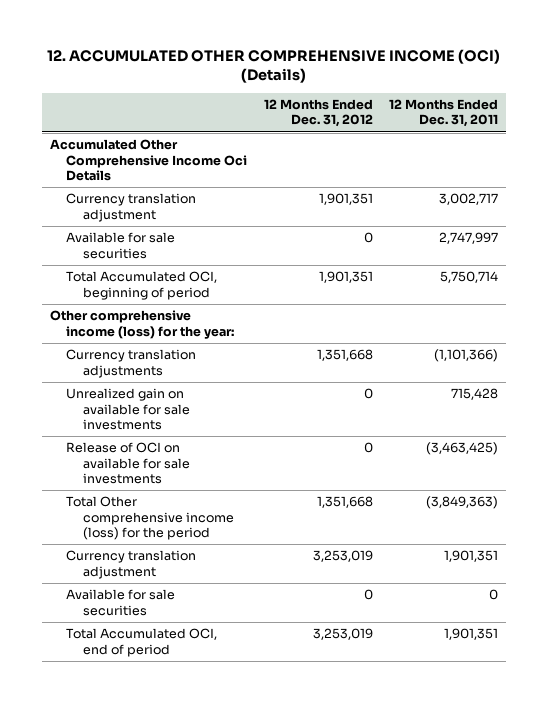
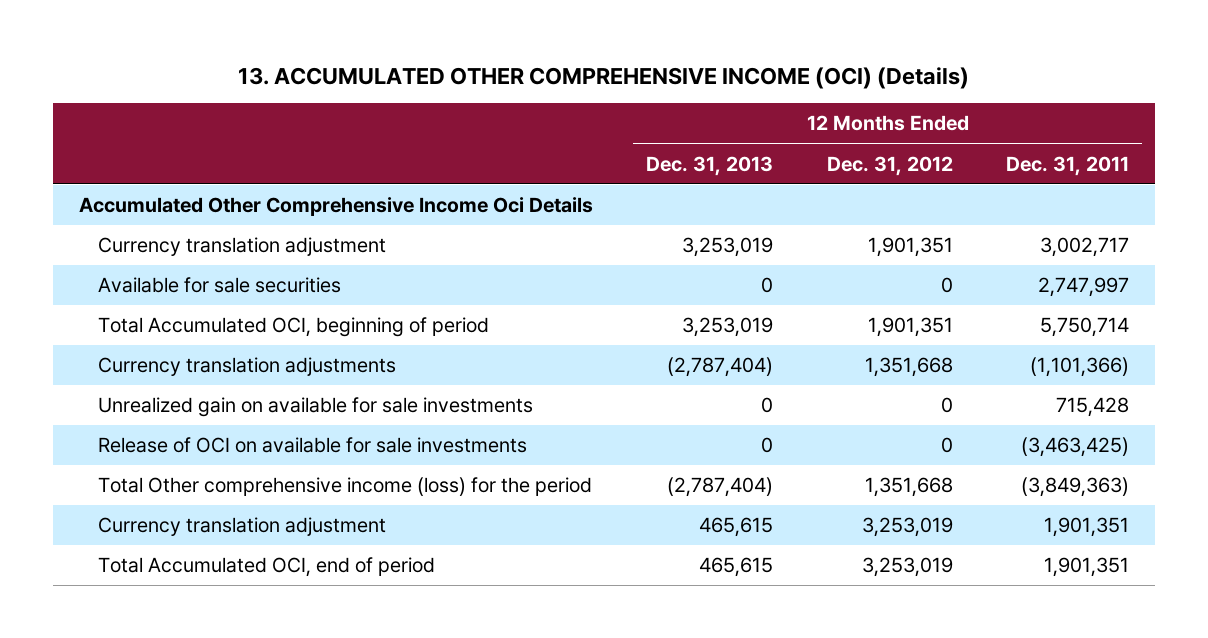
[47,48,501,84] 12. ACCUMULATED OTHER COMPREHENSIVE INCOME (OCI) (Details) -> [238,66,970,89] 13. ACCUMULATED OTHER COMPREHENSIVE INCOME (OCI) (Details)
none -> [646,155,774,176] Dec. 31, 2013
[49,310,235,339] Other comprehensive income (loss) for the year: -> none
[66,589,176,616] Available for sale securities -> none

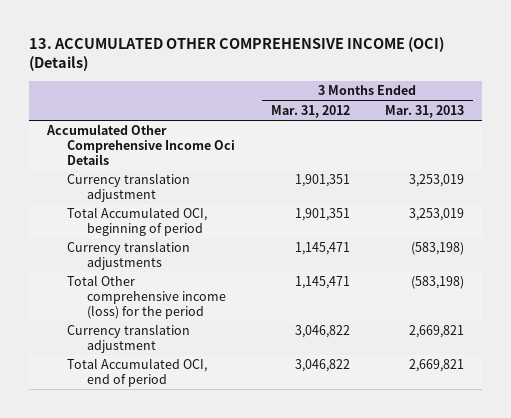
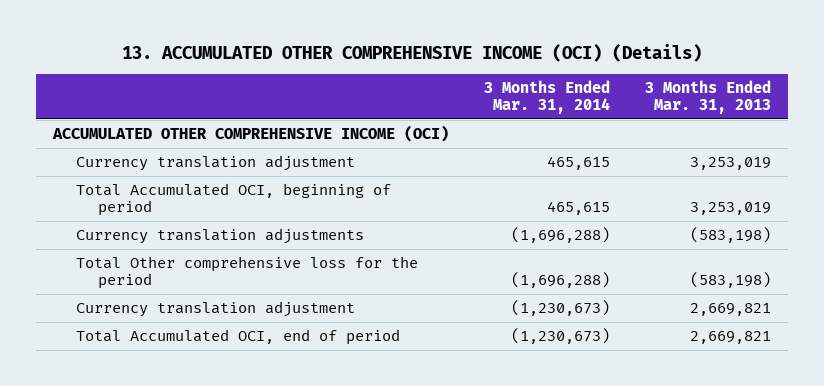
[270,104,350,118] Mar. 31, 2012 -> none
none -> [484,79,611,114] 3 Months Ended Mar. 31, 2014
[46,124,236,165] Accumulated Other Comprehensive Income Oci Details -> [52,125,450,143] ACCUMULATED OTHER COMPREHENSIVE INCOME (OCI)
[67,275,227,319] Total Other comprehensive income (loss) for the period -> [75,256,418,290] Total Other comprehensive loss for the period

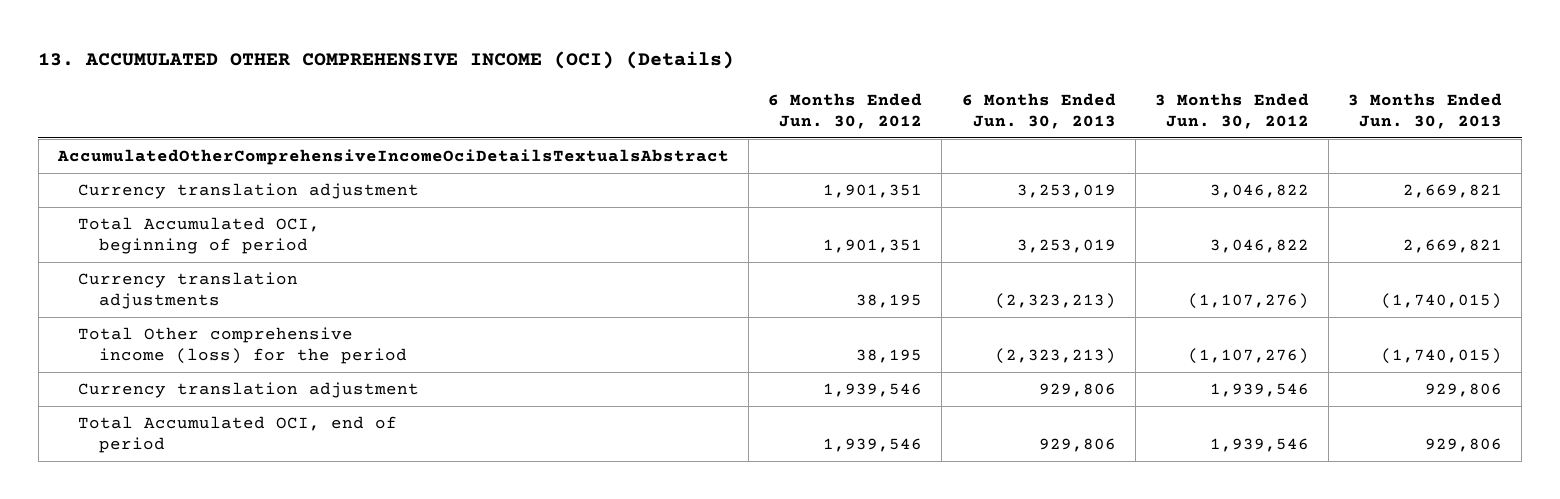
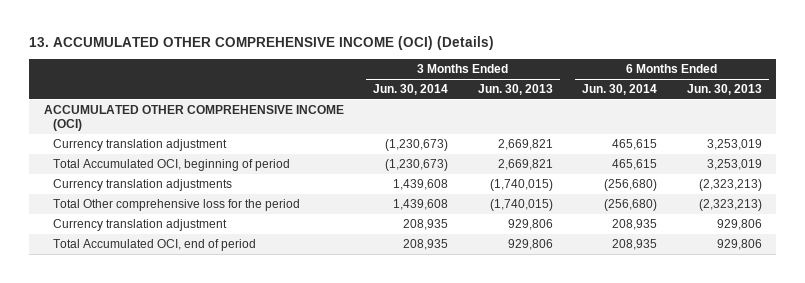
[768,92,923,129] 6 Months Ended Jun. 30, 2012 -> none
[1154,92,1309,129] 3 Months Ended Jun. 30, 2012 -> none
none -> [373,84,449,96] Jun. 30, 2014
none -> [582,84,658,96] Jun. 30, 2014
[56,148,729,165] AccumulatedOtherComprehensiveIncomeOciDetailsTextualsAbstract -> none
none -> [43,104,344,132] ACCUMULATED OTHER COMPREHENSIVE INCOME (OCI)
[78,326,407,364] Total Other comprehensive income (loss) for the period -> [53,198,301,211] Total Other comprehensive loss for the period

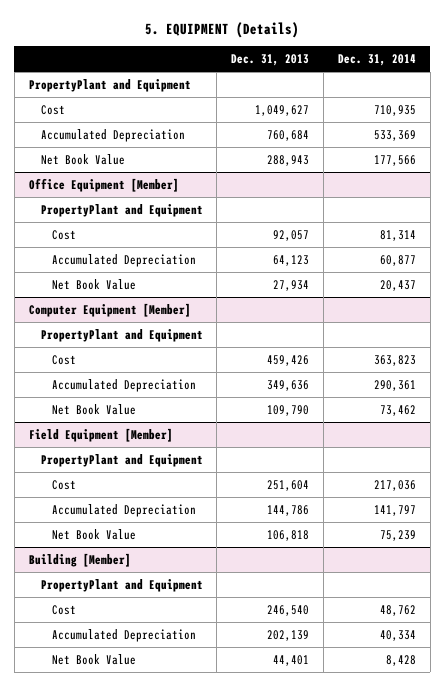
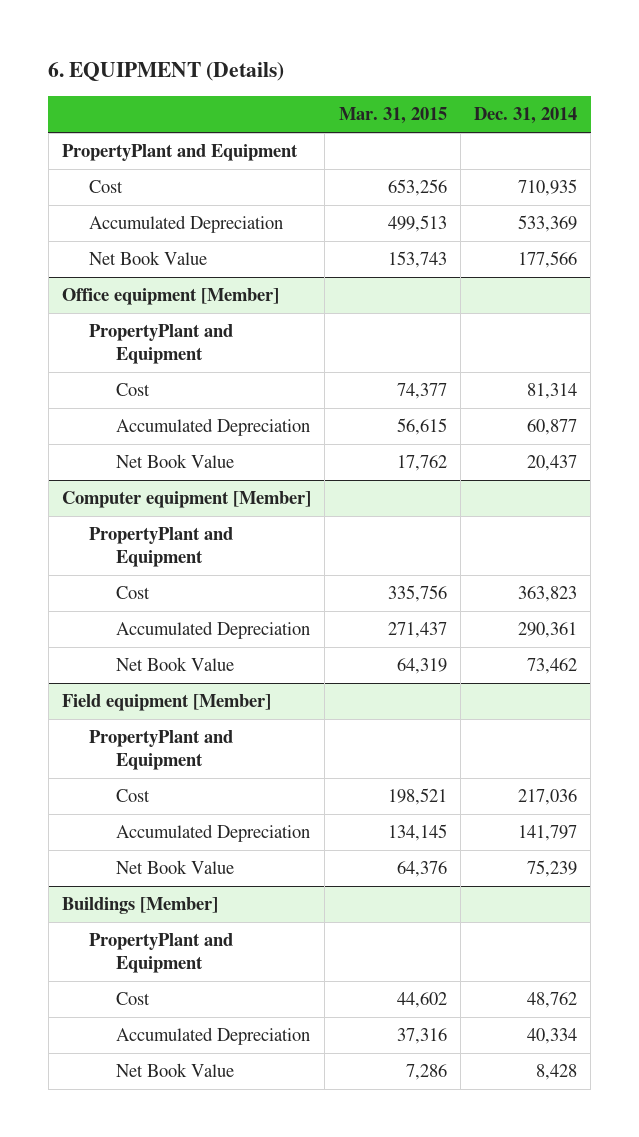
[145,21,300,38] 5. EQUIPMENT (Details) -> [48,62,285,82] 6. EQUIPMENT (Details)
[231,54,310,67] Dec. 31, 2013 -> none
none -> [338,107,447,125] Mar. 31, 2015
[28,177,179,192] Office Equipment [Member] -> [62,288,280,306] Office equipment [Member]
[28,302,191,317] Computer Equipment [Member] -> [62,491,312,509] Computer equipment [Member]
[28,427,173,442] Field Equipment [Member] -> [62,694,272,712] Field equipment [Member]
[28,552,131,567] Building [Member] -> [62,897,219,915] Buildings [Member]

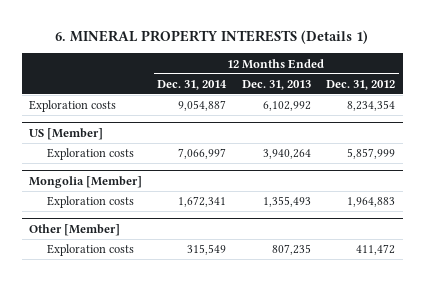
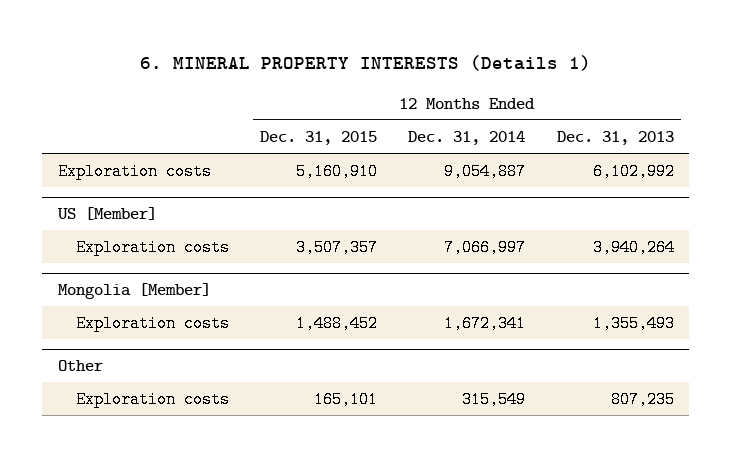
[326,79,396,90] Dec. 31, 2012 -> none
none -> [260,130,378,145] Dec. 31, 2015
[29,223,121,236] Other [Member] -> [57,360,103,372] Other

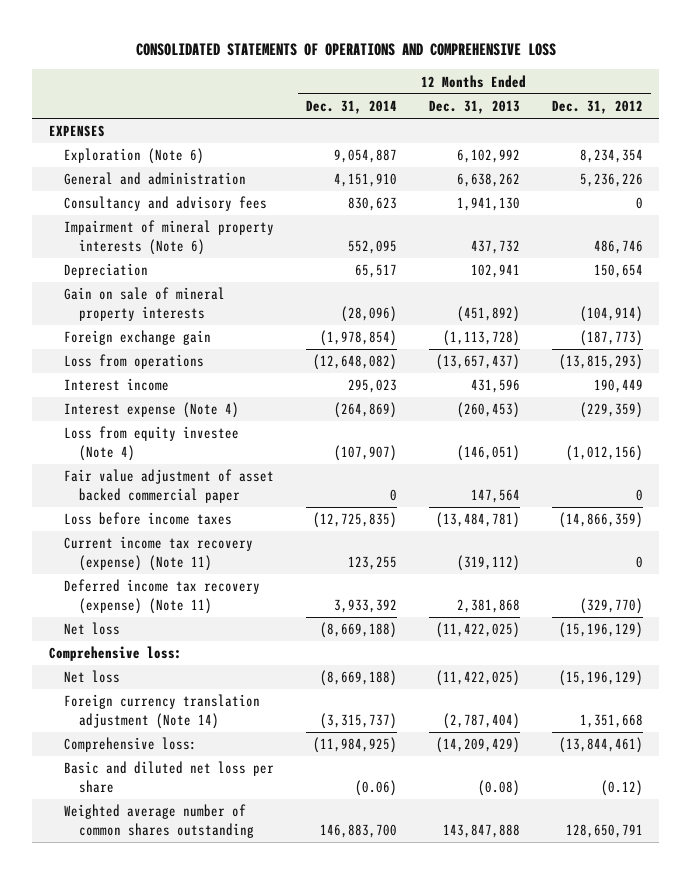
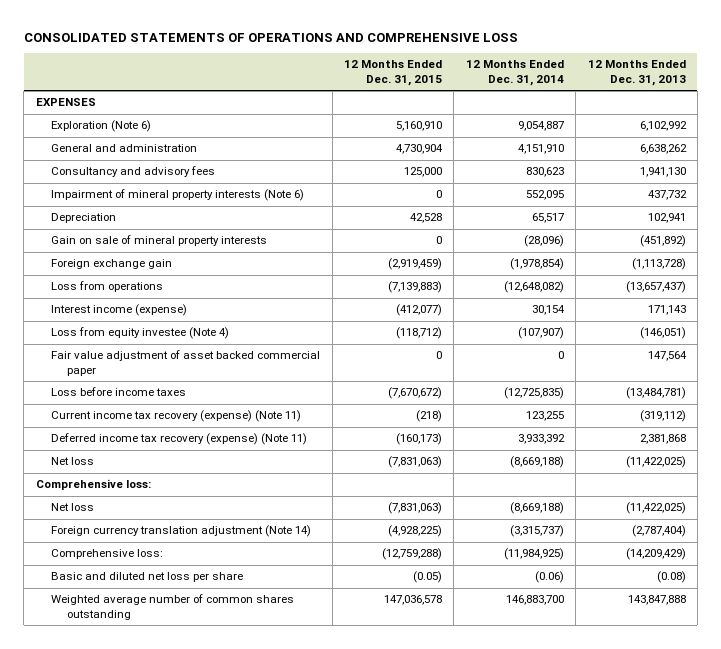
[552,100,644,115] Dec. 31, 2012 -> none
none -> [344,60,443,86] 12 Months Ended Dec. 31, 2015
[63,402,239,419] Interest expense (Note 4) -> none
[63,378,169,392] Interest income -> [51,304,188,317] Interest income (expense)
[347,379,397,394] 295,023 -> [531,305,565,316] 30,154
[470,379,520,394] 431,596 -> [647,305,686,316] 171,143

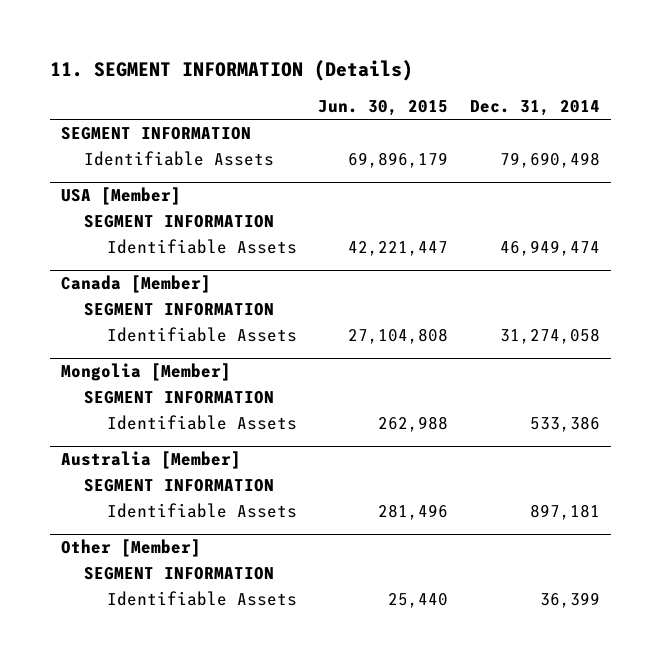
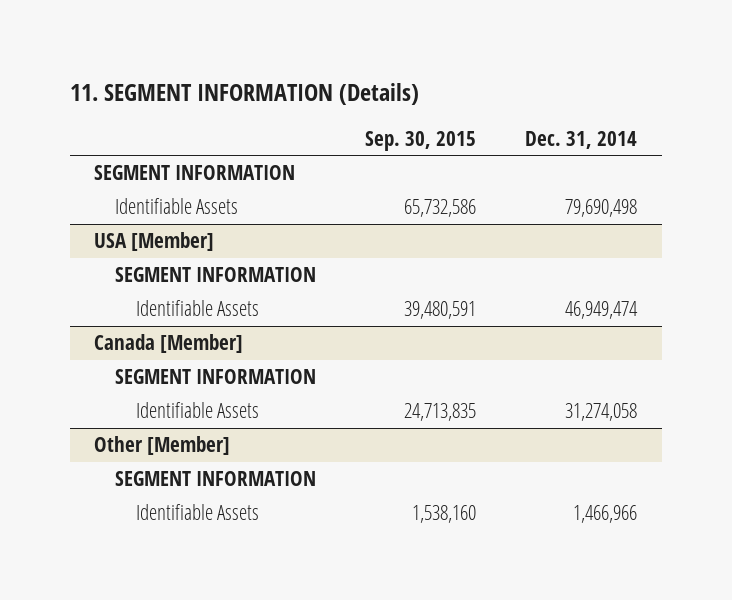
[318,100,449,117] Jun. 30, 2015 -> none
none -> [365,130,477,151] Sep. 30, 2015
[60,363,231,382] Mongolia [Member] -> none
[83,391,274,405] SEGMENT INFORMATION -> none
[106,415,297,431] Identifiable Assets -> none
[60,451,241,470] Australia [Member] -> none
[83,479,274,493] SEGMENT INFORMATION -> none
[106,503,297,519] Identifiable Assets -> none
[540,592,601,609] 36,399 -> [573,505,638,524] 1,466,966

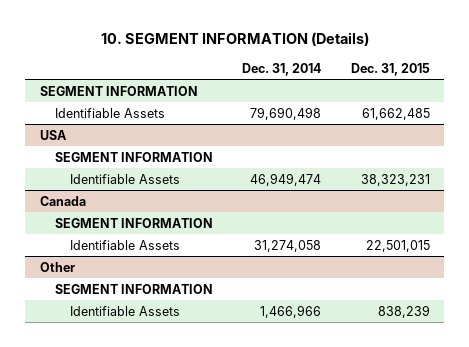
[69,83,419,106] 11. SEGMENT INFORMATION (Details) -> [100,32,369,47] 10. SEGMENT INFORMATION (Details)
[365,130,477,151] Sep. 30, 2015 -> none
none -> [350,62,430,76] Dec. 31, 2015
[94,232,215,252] USA [Member] -> [39,129,67,140] USA
[94,334,244,354] Canada [Member] -> [39,195,86,206] Canada
[94,436,231,456] Other [Member] -> [39,261,75,272] Other

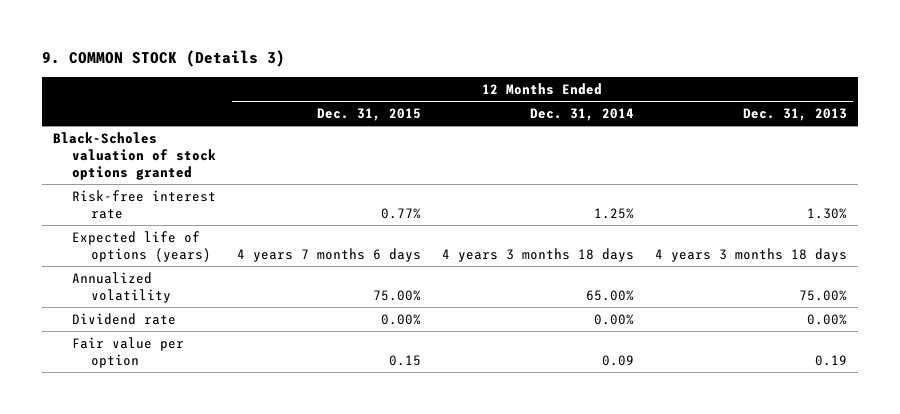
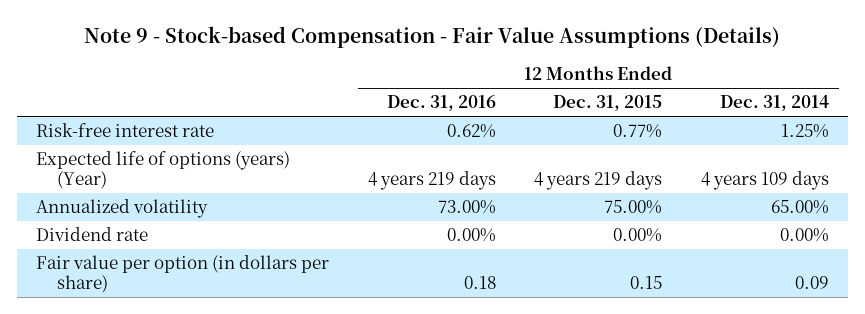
[41,50,285,68] 9. COMMON STOCK (Details 3) -> [84,25,781,48] Note 9 - Stock-based Compensation - Fair Value Assumptions (Details)
[743,107,848,121] Dec. 31, 2013 -> none
none -> [386,95,496,112] Dec. 31, 2016
[52,131,216,180] Black-Scholes valuation of stock options granted -> none
[71,230,211,262] Expected life of options (years) -> [36,151,291,189] Expected life of options (years) (Year)
[236,247,421,262] 4 years 7 months 6 days -> [534,170,663,190] 4 years 219 days
[442,247,635,262] 4 years 3 months 18 days -> [700,170,829,190] 4 years 109 days
[71,336,184,368] Fair value per option -> [36,255,330,293] Fair value per option (in dollars per share)

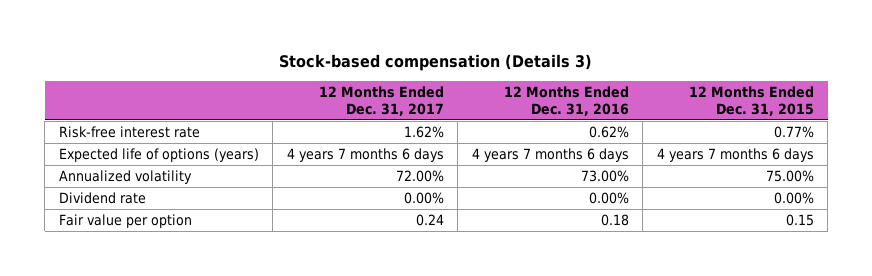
[84,25,781,48] Note 9 - Stock-based Compensation - Fair Value Assumptions (Details) -> [279,53,593,71] Stock-based compensation (Details 3)
[719,95,829,112] Dec. 31, 2014 -> none
none -> [318,85,444,116] 12 Months Ended Dec. 31, 2017
[36,151,291,189] Expected life of options (years) (Year) -> [58,148,259,163] Expected life of options (years)
[367,170,496,190] 4 years 219 days -> [471,148,629,163] 4 years 7 months 6 days
[534,170,663,190] 4 years 219 days -> [656,148,814,163] 4 years 7 months 6 days
[36,255,330,293] Fair value per option (in dollars per share) -> [58,214,192,229] Fair value per option

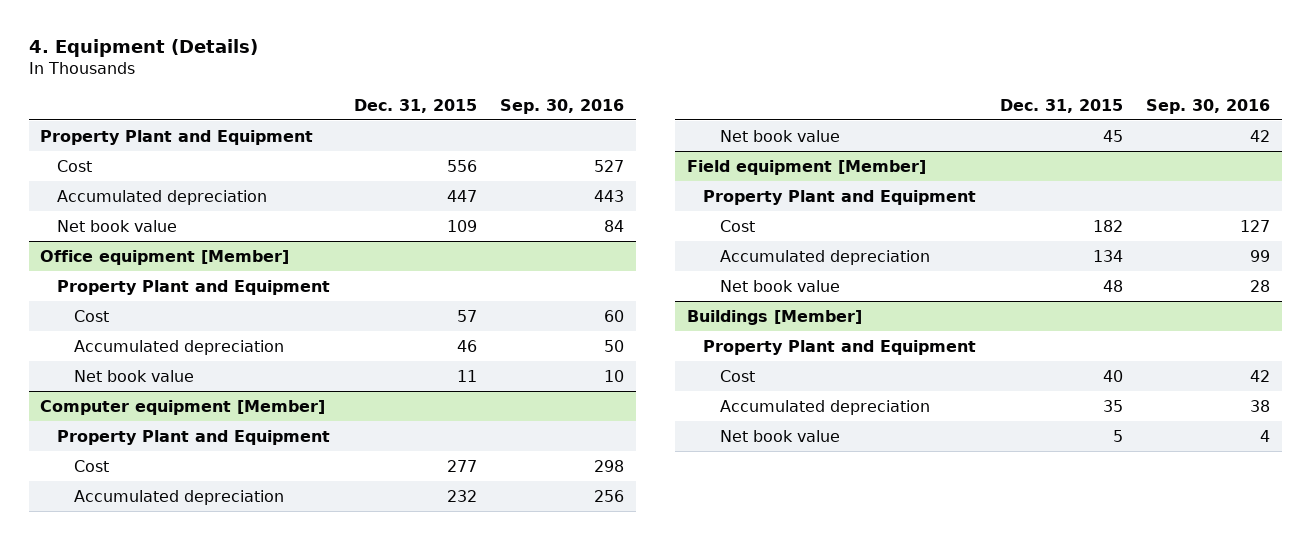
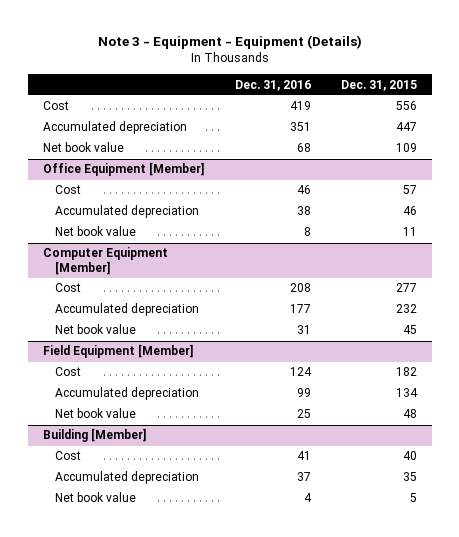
[28,39,258,58] 4. Equipment (Details) -> [97,35,362,50] Note 3 - Equipment - Equipment (Details)
[499,98,624,114] Sep. 30, 2016 -> none
none -> [234,79,311,91] Dec. 31, 2016
[40,129,314,145] Property Plant and Equipment -> none
[57,279,331,295] Property Plant and Equipment -> none
[40,249,290,265] Office equipment [Member] -> [42,162,205,177] Office Equipment [Member]
[57,429,331,445] Property Plant and Equipment -> none
[40,399,326,415] Computer equipment [Member] -> [42,247,168,275] Computer Equipment [Member]
[703,189,977,205] Property Plant and Equipment -> none
[686,159,926,175] Field equipment [Member] -> [42,344,194,359] Field Equipment [Member]
[703,339,977,355] Property Plant and Equipment -> none
[686,309,862,325] Buildings [Member] -> [42,428,147,443] Building [Member]

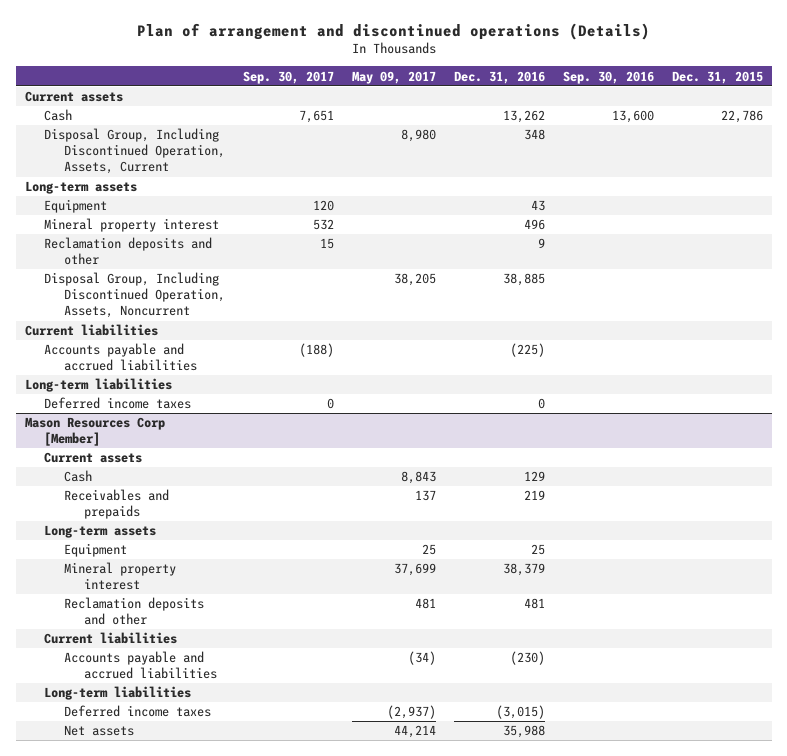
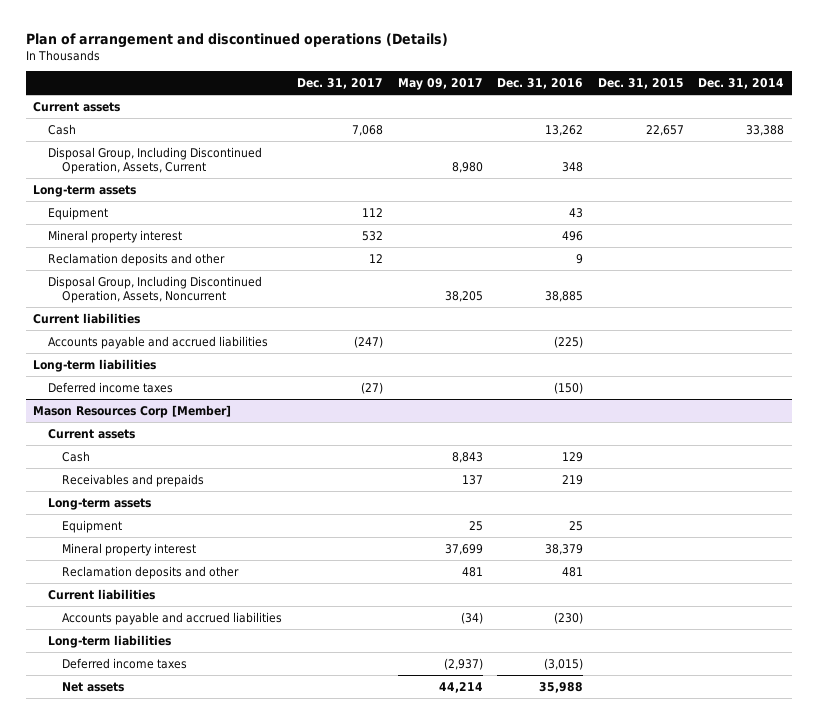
[242,70,334,84] Sep. 30, 2017 -> none
[562,70,654,84] Sep. 30, 2016 -> none
none -> [297,77,384,89] Dec. 31, 2017
none -> [698,77,785,89] Dec. 31, 2014
[720,110,763,124] 22,786 -> [645,124,684,136] 22,657
[537,398,545,410] 0 -> [554,381,584,394] (150)

